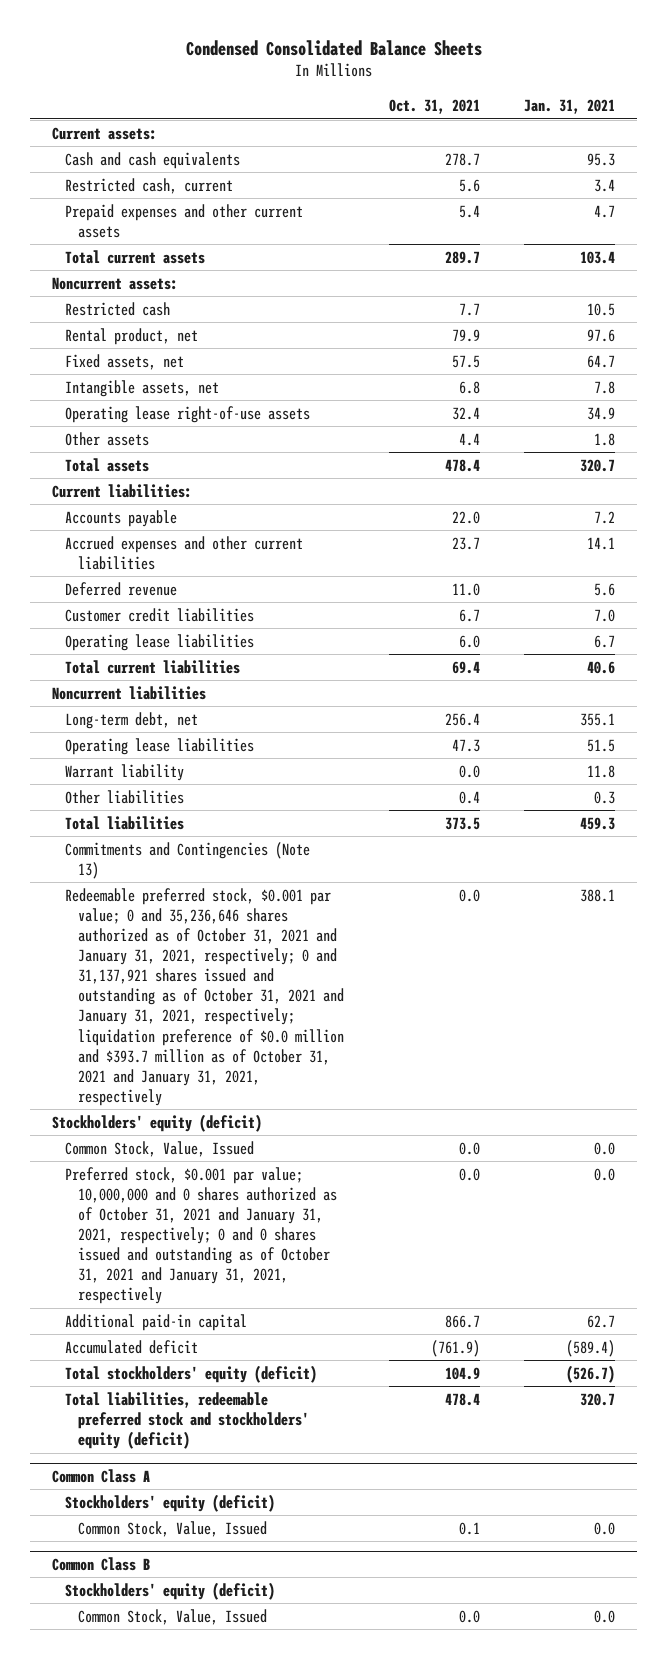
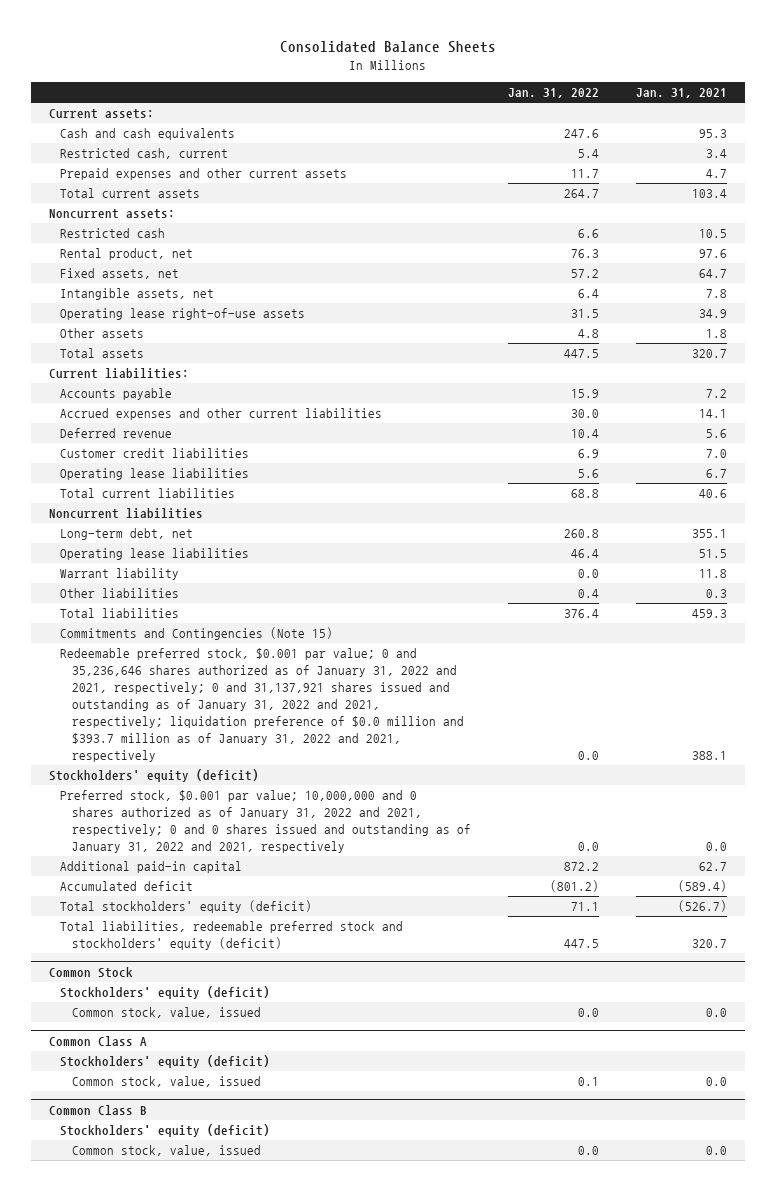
[185,39,482,56] Condensed Consolidated Balance Sheets -> [279,40,496,53] Consolidated Balance Sheets
[388,98,480,114] Oct. 31, 2021 -> none
none -> [507,88,599,99] Jan. 31, 2022
[65,841,311,879] Commitments and Contingencies (Note 13) -> [60,627,334,641] Commitments and Contingencies (Note 15)
[65,887,345,1106] Redeemable preferred stock, $0.001 par value; 0 and 35,236,646 shares authorized as of October 31, 2021 and January 31, 2021, respectively; 0 and 31,137,921 shares issued and outstanding as of October 31, 2021 and January 31, 2021, respectively; liquidation preference of $0.0 million and $393.7 million as of October 31, 2021 and January 31, 2021, respectively -> [60,648,464,762] Redeemable preferred stock, $0.001 par value; 0 and 35,236,646 shares authorized as of January 31, 2022 and 2021, respectively; 0 and 31,137,921 shares issued and outstanding as of January 31, 2022 and 2021, respectively; liquidation preference of $0.0 million and $393.7 million as of January 31, 2022 and 2021, respectively
[65,1140,255,1157] Common Stock, Value, Issued -> none
[65,1166,338,1305] Preferred stock, $0.001 par value; 10,000,000 and 0 shares authorized as of October 31, 2021 and January 31, 2021, respectively; 0 and 0 shares issued and outstanding as of October 31, 2021 and January 31, 2021, respectively -> [60,790,471,854] Preferred stock, $0.001 par value; 10,000,000 and 0 shares authorized as of January 31, 2022 and 2021, respectively; 0 and 0 shares issued and outstanding as of January 31, 2022 and 2021, respectively
none -> [49,966,134,978] Common Stock
none -> [60,986,271,1000] Stockholders' equity (deficit)
none -> [71,1007,261,1019] Common stock, value, issued
[78,1520,268,1537] Common Stock, Value, Issued -> [71,1076,261,1088] Common stock, value, issued
[78,1608,268,1625] Common Stock, Value, Issued -> [71,1145,261,1157] Common stock, value, issued

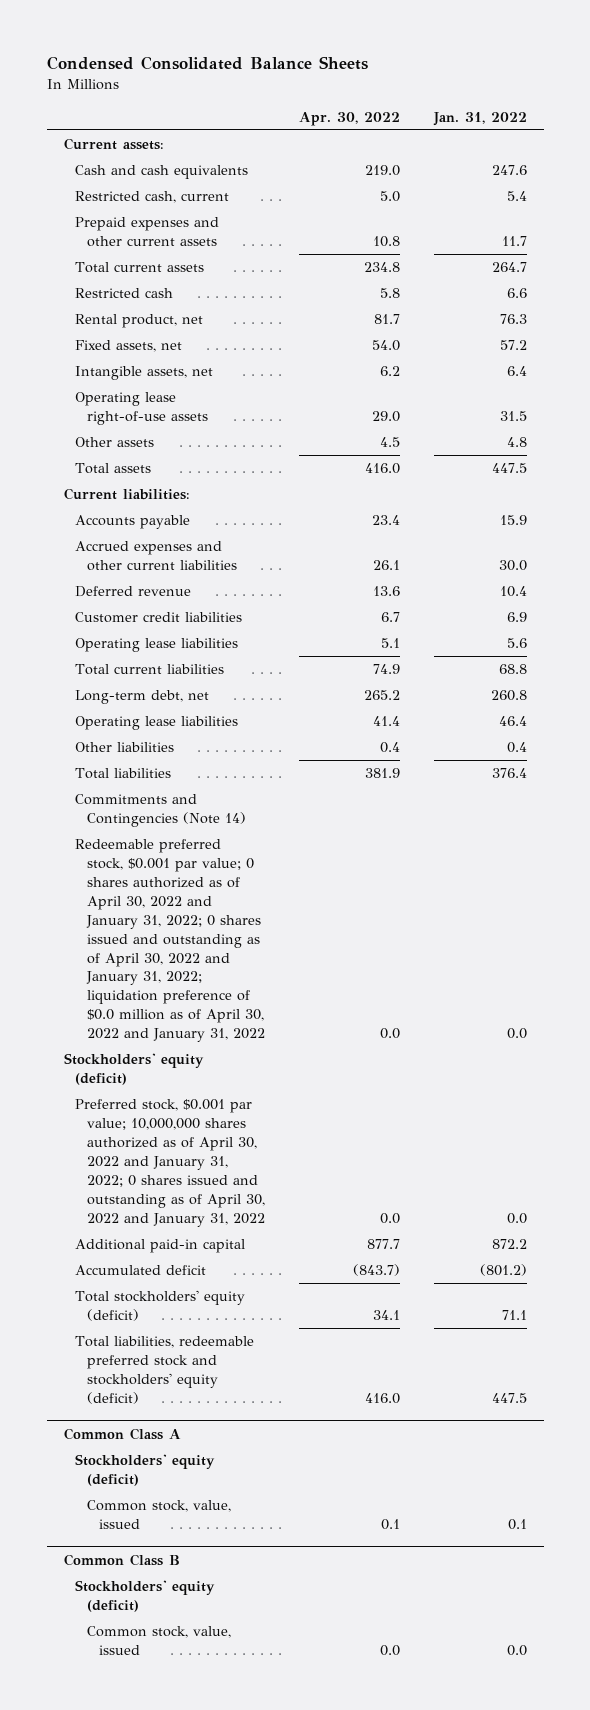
[279,40,496,53] Consolidated Balance Sheets -> [46,56,368,71] Condensed Consolidated Balance Sheets
[635,88,727,99] Jan. 31, 2021 -> none
none -> [298,111,400,126] Apr. 30, 2022
[49,209,176,220] Noncurrent assets: -> none
[49,508,204,520] Noncurrent liabilities -> none
[60,568,180,581] Warrant liability -> none
[60,627,334,641] Commitments and Contingencies (Note 15) -> [75,794,247,828] Commitments and Contingencies (Note 14)
[60,648,464,762] Redeemable preferred stock, $0.001 par value; 0 and 35,236,646 shares authorized as of January 31, 2022 and 2021, respectively; 0 and 31,137,921 shares issued and outstanding as of January 31, 2022 and 2021, respectively; liquidation preference of $0.0 million and $393.7 million as of January 31, 2022 and 2021, respectively -> [75,839,266,1043] Redeemable preferred stock, $0.001 par value; 0 shares authorized as of April 30, 2022 and January 31, 2022; 0 shares issued and outstanding as of April 30, 2022 and January 31, 2022; liquidation preference of $0.0 million as of April 30, 2022 and January 31, 2022
[60,790,471,854] Preferred stock, $0.001 par value; 10,000,000 and 0 shares authorized as of January 31, 2022 and 2021, respectively; 0 and 0 shares issued and outstanding as of January 31, 2022 and 2021, respectively -> [75,1099,266,1227] Preferred stock, $0.001 par value; 10,000,000 shares authorized as of April 30, 2022 and January 31, 2022; 0 shares issued and outstanding as of April 30, 2022 and January 31, 2022
[49,966,134,978] Common Stock -> none
[60,986,271,1000] Stockholders' equity (deficit) -> none
[71,1007,261,1019] Common stock, value, issued -> none

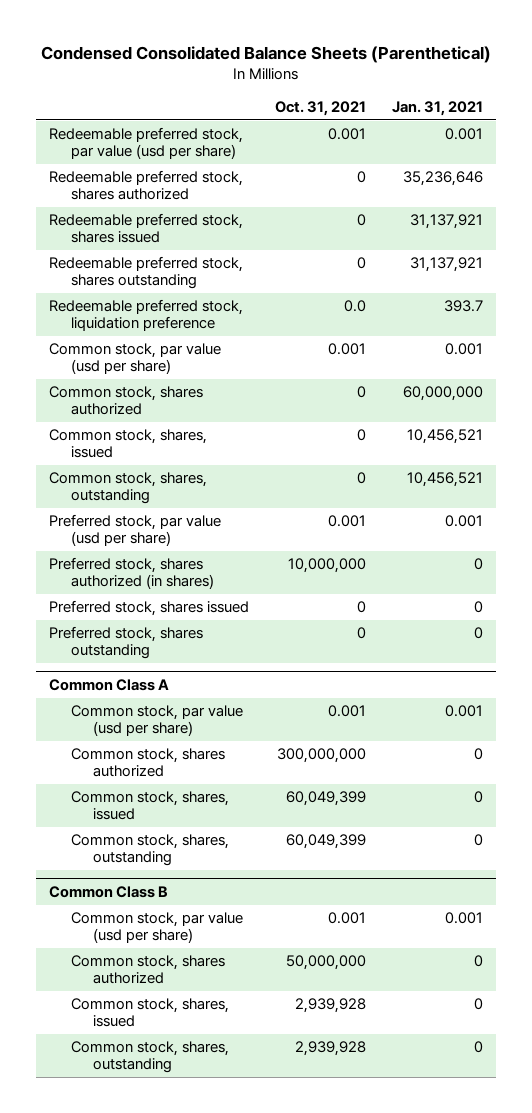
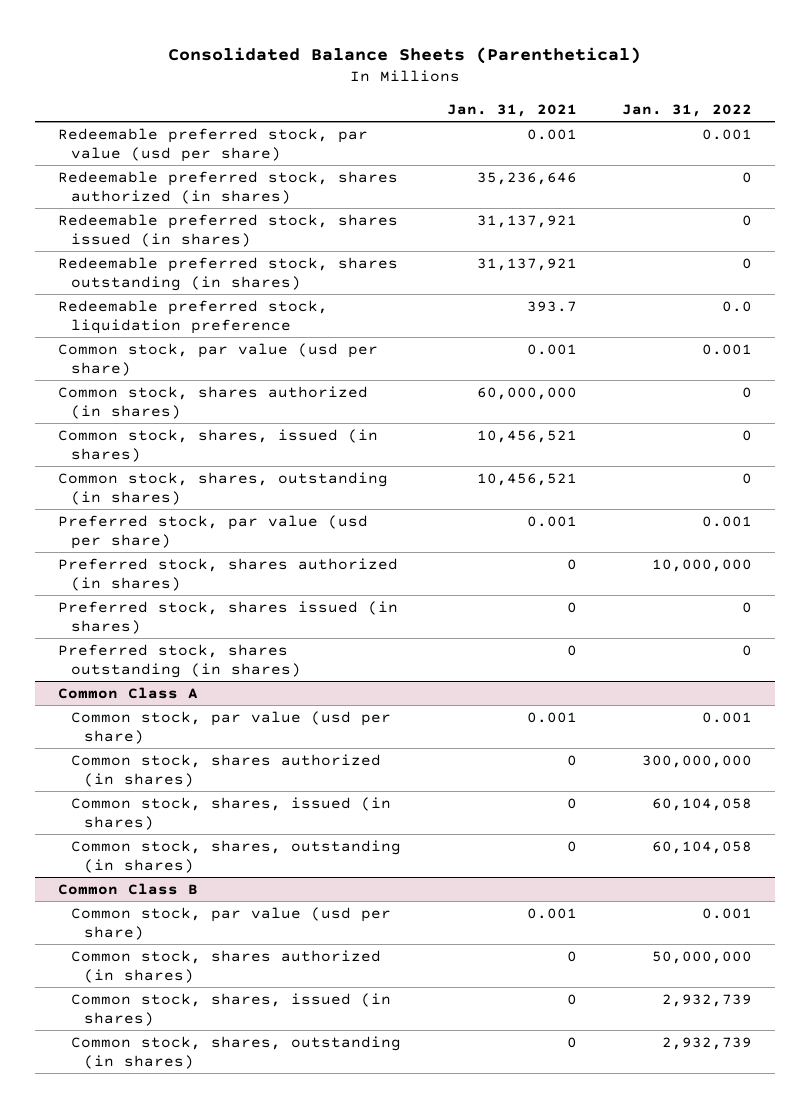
[40,45,491,63] Condensed Consolidated Balance Sheets (Parenthetical) -> [167,46,641,64] Consolidated Balance Sheets (Parenthetical)
[274,101,366,117] Oct. 31, 2021 -> none
none -> [622,103,753,117] Jan. 31, 2022
[49,170,244,201] Redeemable preferred stock, shares authorized -> [57,170,398,204] Redeemable preferred stock, shares authorized (in shares)
[49,213,244,244] Redeemable preferred stock, shares issued -> [57,213,398,247] Redeemable preferred stock, shares issued (in shares)
[49,256,244,290] Redeemable preferred stock, shares outstanding -> [57,256,398,291] Redeemable preferred stock, shares outstanding (in shares)
[49,386,204,416] Common stock, shares authorized -> [57,385,368,419] Common stock, shares authorized (in shares)
[49,429,208,459] Common stock, shares, issued -> [57,428,378,462] Common stock, shares, issued (in shares)
[49,472,208,505] Common stock, shares, outstanding -> [57,471,388,505] Common stock, shares, outstanding (in shares)
[49,600,250,617] Preferred stock, shares issued -> [57,600,398,634] Preferred stock, shares issued (in shares)
[49,626,204,660] Preferred stock, shares outstanding -> [57,643,302,678] Preferred stock, shares outstanding (in shares)
[70,748,225,778] Common stock, shares authorized -> [71,753,382,787] Common stock, shares authorized (in shares)
[70,791,229,821] Common stock, shares, issued -> [71,796,392,830] Common stock, shares, issued (in shares)
[70,834,229,867] Common stock, shares, outstanding -> [71,839,402,873] Common stock, shares, outstanding (in shares)
[70,955,225,985] Common stock, shares authorized -> [71,949,382,983] Common stock, shares authorized (in shares)
[70,998,229,1028] Common stock, shares, issued -> [71,992,392,1026] Common stock, shares, issued (in shares)
[70,1041,229,1074] Common stock, shares, outstanding -> [71,1035,402,1069] Common stock, shares, outstanding (in shares)

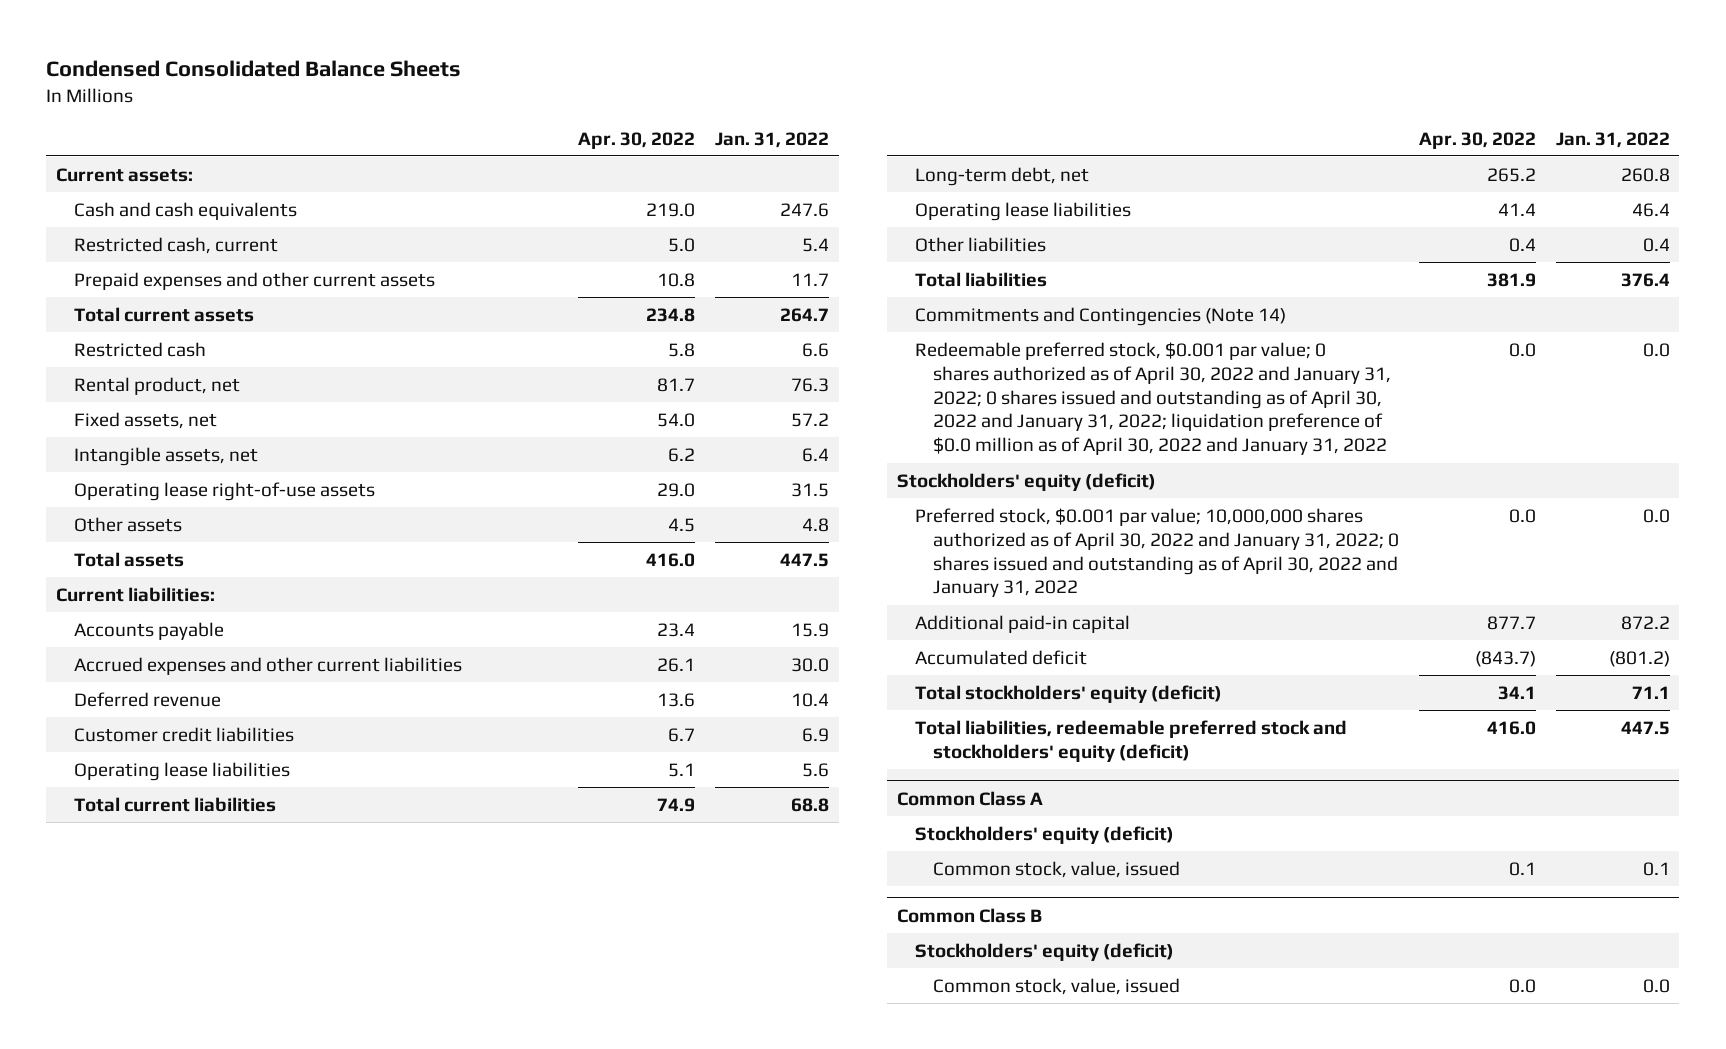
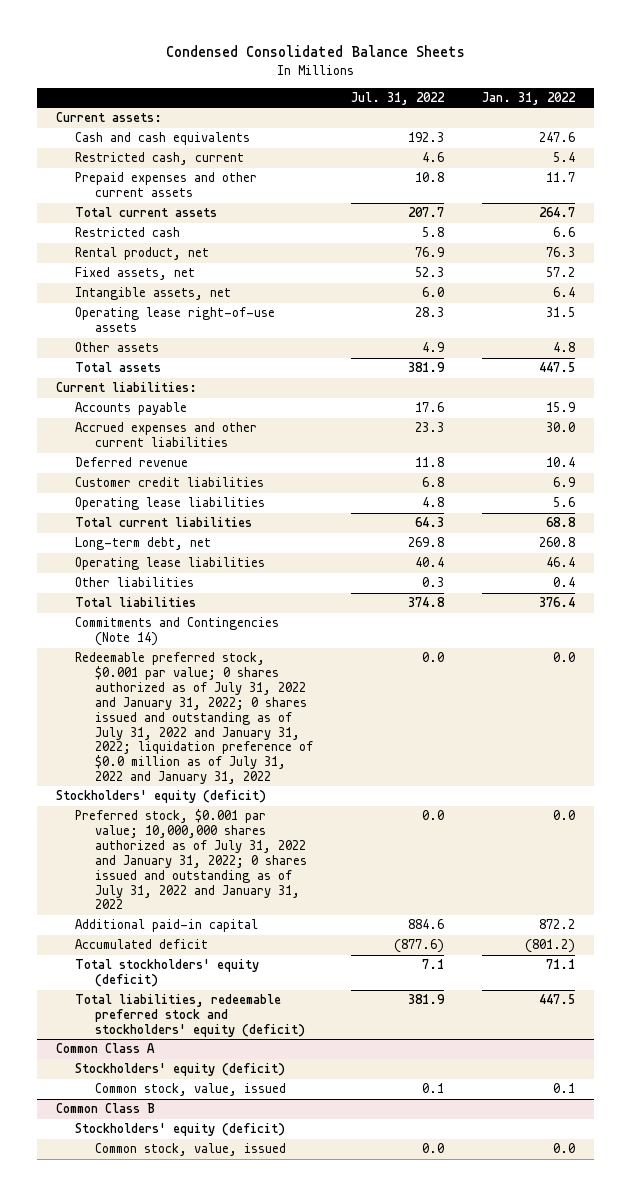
[578,131,696,149] Apr. 30, 2022 -> none
none -> [350,91,445,105] Jul. 31, 2022
[914,341,1392,456] Redeemable preferred stock, $0.001 par value; 0 shares authorized as of April 30, 2022 and January 31, 2022; 0 shares issued and outstanding as of April 30, 2022 and January 31, 2022; liquidation preference of $0.0 million as of April 30, 2022 and January 31, 2022 -> [75,652,313,785] Redeemable preferred stock, $0.001 par value; 0 shares authorized as of July 31, 2022 and January 31, 2022; 0 shares issued and outstanding as of July 31, 2022 and January 31, 2022; liquidation preference of $0.0 million as of July 31, 2022 and January 31, 2022
[914,507,1400,598] Preferred stock, $0.001 par value; 10,000,000 shares authorized as of April 30, 2022 and January 31, 2022; 0 shares issued and outstanding as of April 30, 2022 and January 31, 2022 -> [75,809,307,910] Preferred stock, $0.001 par value; 10,000,000 shares authorized as of July 31, 2022 and January 31, 2022; 0 shares issued and outstanding as of July 31, 2022 and January 31, 2022

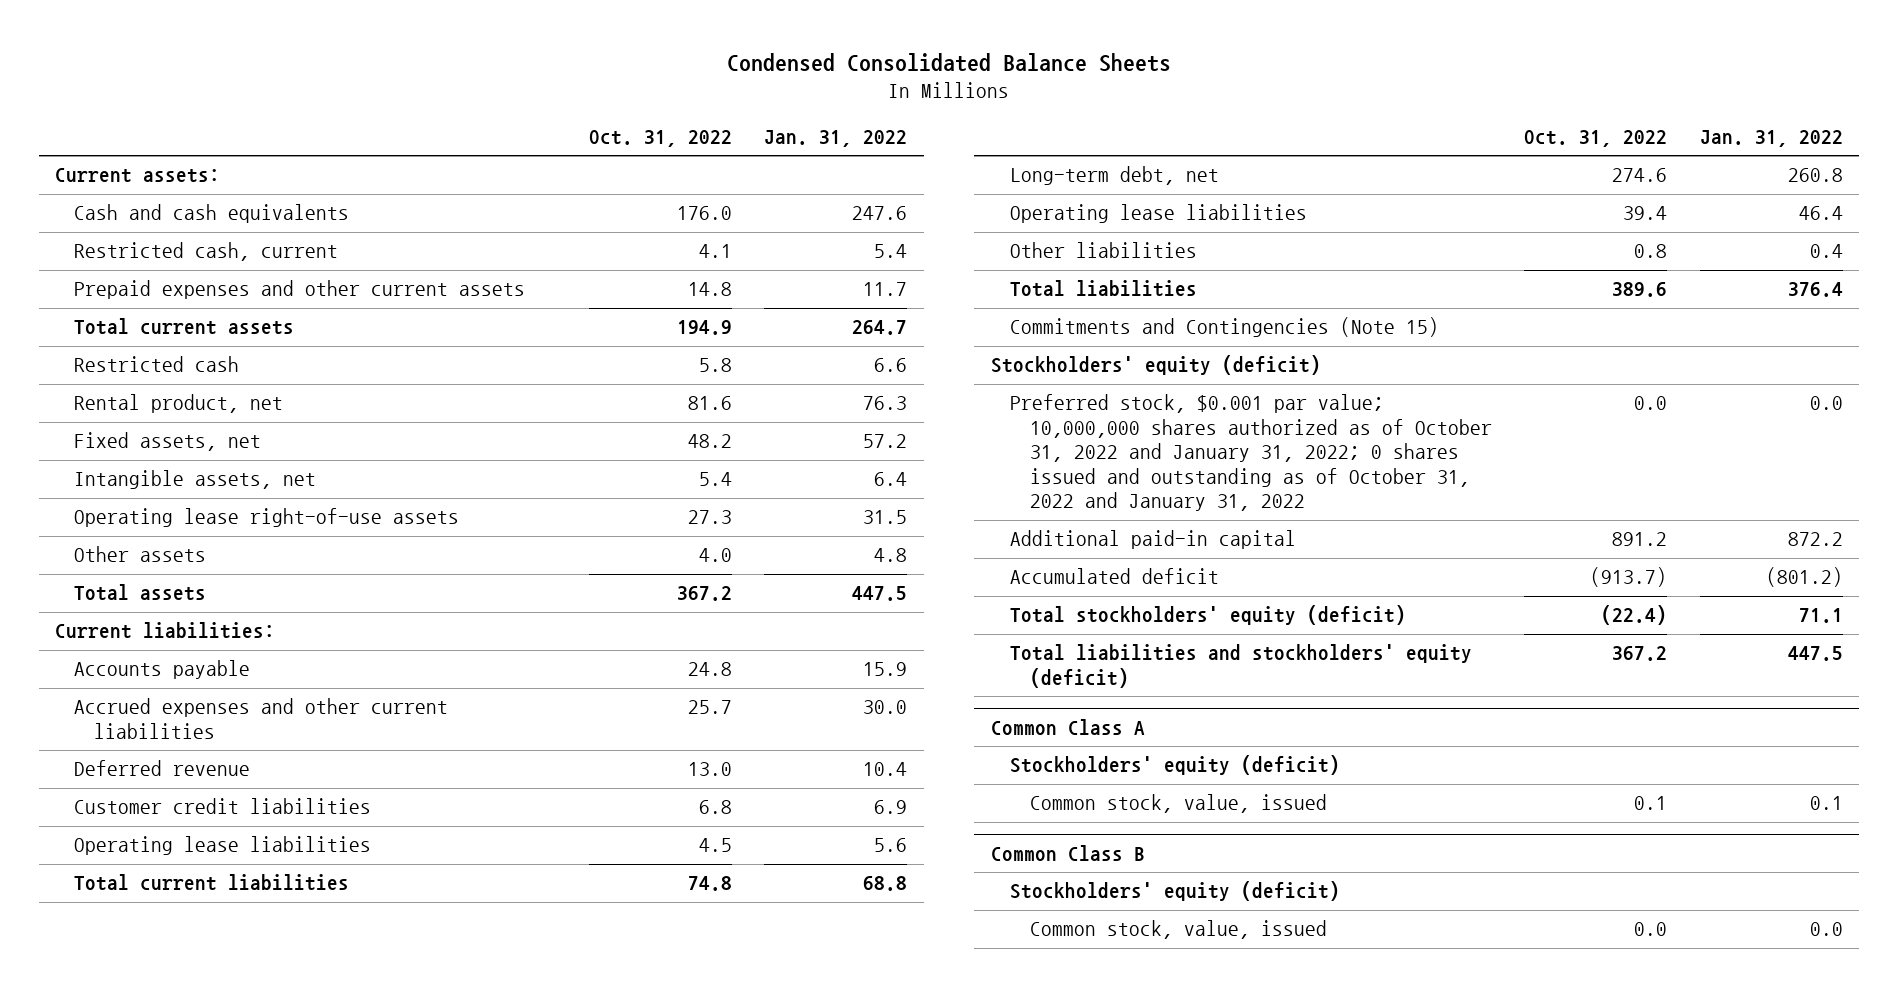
[350,91,445,105] Jul. 31, 2022 -> none
none -> [588,130,732,148] Oct. 31, 2022
[75,652,313,785] Redeemable preferred stock, $0.001 par value; 0 shares authorized as of July 31, 2022 and January 31, 2022; 0 shares issued and outstanding as of July 31, 2022 and January 31, 2022; liquidation preference of $0.0 million as of July 31, 2022 and January 31, 2022 -> none
[75,617,280,647] Commitments and Contingencies (Note 14) -> [1010,317,1440,338] Commitments and Contingencies (Note 15)
[75,809,307,910] Preferred stock, $0.001 par value; 10,000,000 shares authorized as of July 31, 2022 and January 31, 2022; 0 shares issued and outstanding as of July 31, 2022 and January 31, 2022 -> [1010,394,1492,512] Preferred stock, $0.001 par value; 10,000,000 shares authorized as of October 31, 2022 and January 31, 2022; 0 shares issued and outstanding as of October 31, 2022 and January 31, 2022
[75,994,305,1037] Total liabilities, redeemable preferred stock and stockholders' equity (deficit) -> [1010,644,1473,688] Total liabilities and stockholders' equity (deficit)

